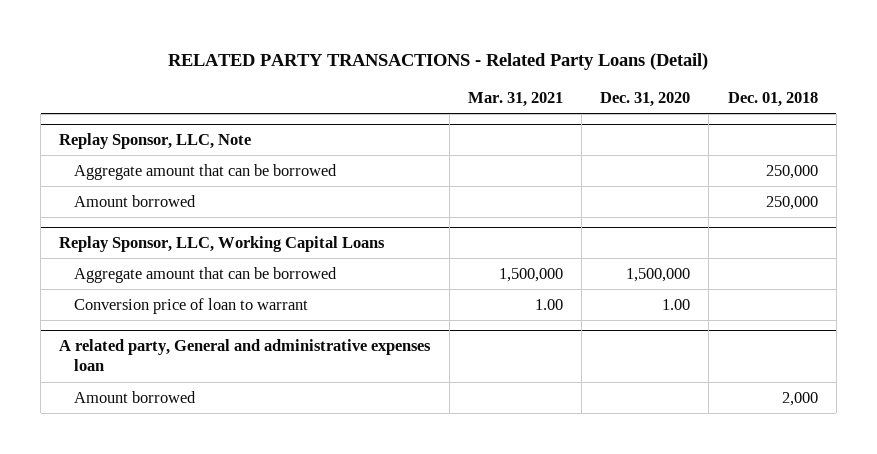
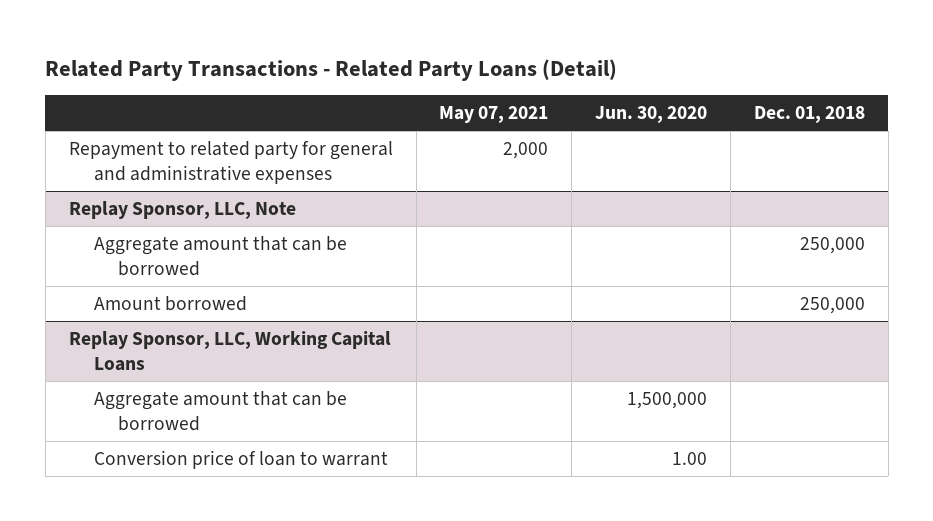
[168,52,709,70] RELATED PARTY TRANSACTIONS - Related Party Loans (Detail) -> [45,58,618,81] Related Party Transactions - Related Party Loans (Detail)
[467,92,563,108] Mar. 31, 2021 -> none
[600,92,691,108] Dec. 31, 2020 -> none
none -> [439,106,549,124] May 07, 2021
none -> [595,106,708,124] Jun. 30, 2020
none -> [68,141,393,185] Repayment to related party for general and administrative expenses
[59,339,432,372] A related party, General and administrative expenses loan -> none
[74,390,197,403] Amount borrowed -> none

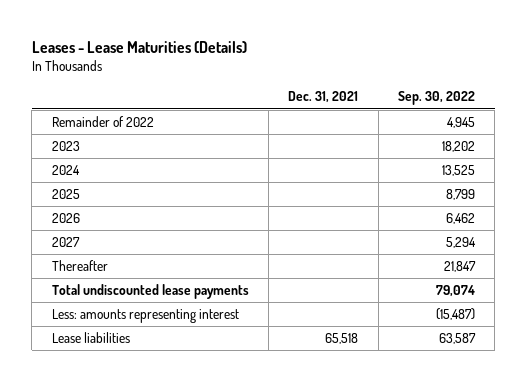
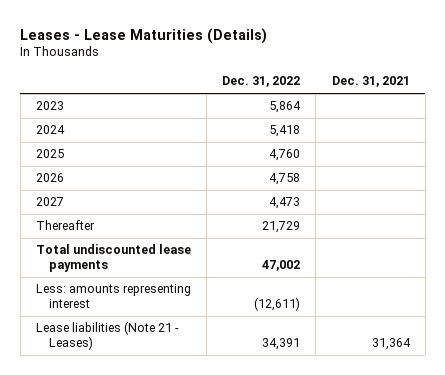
[398,91,476,106] Sep. 30, 2022 -> none
none -> [222,76,301,88] Dec. 31, 2022
[51,116,154,128] Remainder of 2022 -> none
[51,332,130,344] Lease liabilities -> [35,321,179,351] Lease liabilities (Note 21 - Leases)
[325,333,359,345] 65,518 -> [371,338,411,351] 31,364

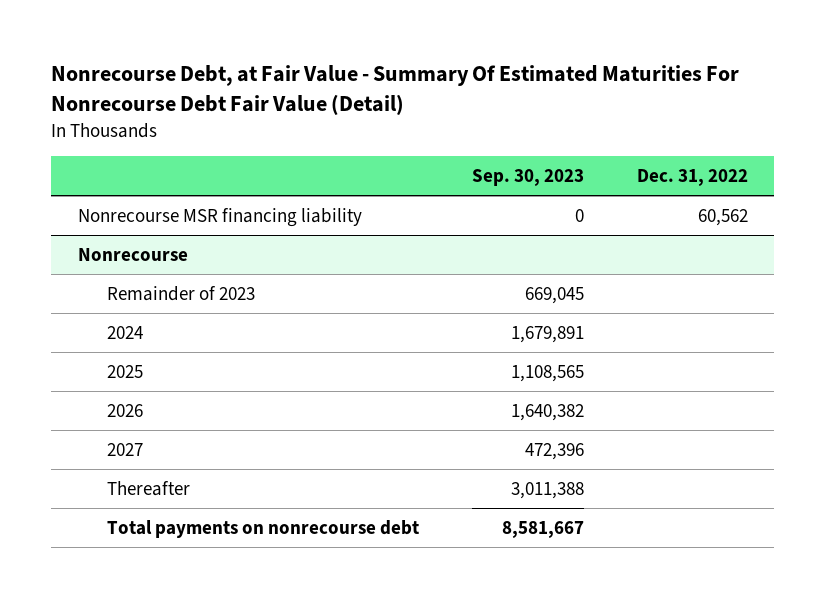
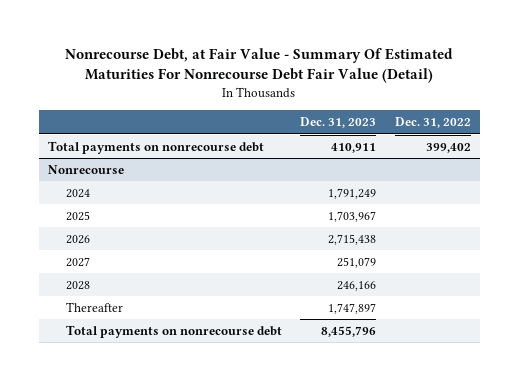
[472,169,585,187] Sep. 30, 2023 -> none
none -> [300,116,377,128] Dec. 31, 2023
[77,207,362,227] Nonrecourse MSR financing liability -> none
none -> [48,140,265,154] Total payments on nonrecourse debt
[107,285,256,301] Remainder of 2023 -> none
none -> [66,280,91,290] 2028

